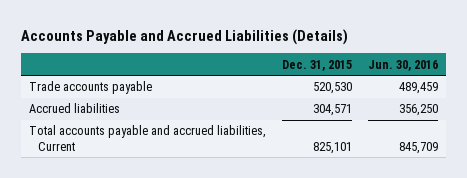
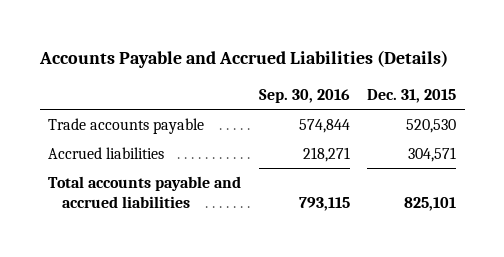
[368,59,439,71] Jun. 30, 2016 -> none
none -> [258,88,350,103] Sep. 30, 2016
[29,125,267,152] Total accounts payable and accrued liabilities, Current -> [48,175,242,208] Total accounts payable and accrued liabilities

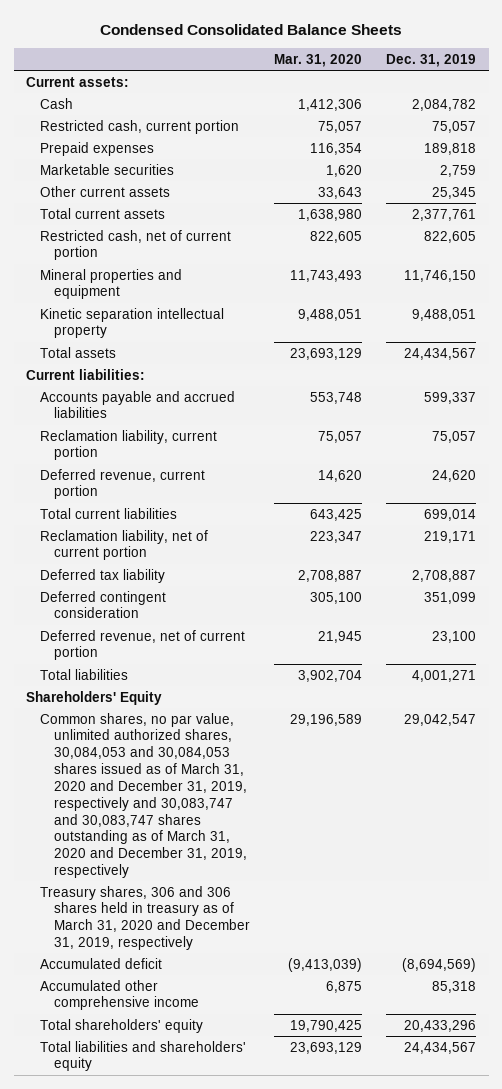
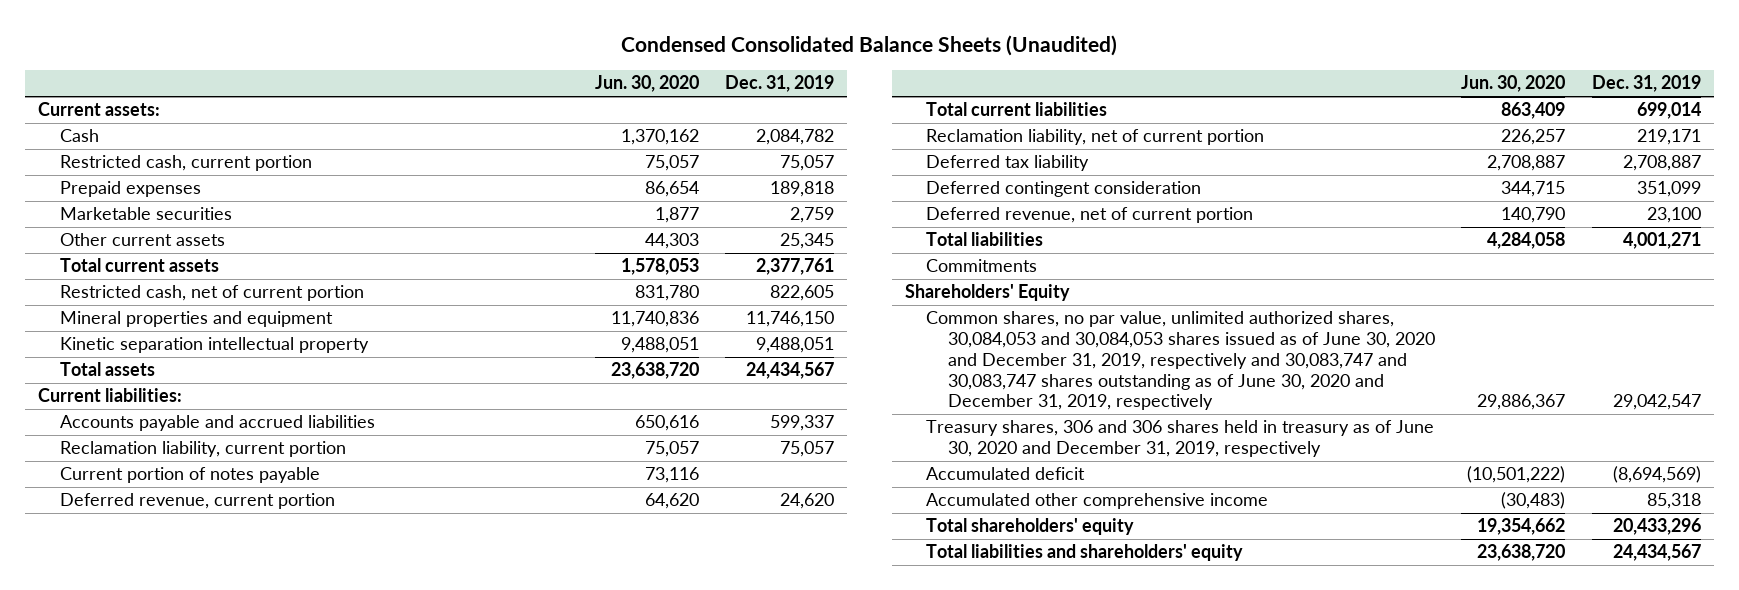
[100,23,403,35] Condensed Consolidated Balance Sheets -> [621,35,1118,57] Condensed Consolidated Balance Sheets (Unaudited)
[274,53,363,67] Mar. 31, 2020 -> none
none -> [594,75,699,93] Jun. 30, 2020
none -> [59,467,320,484] Current portion of notes payable
none -> [926,259,1038,273] Commitments
[40,712,248,879] Common shares, no par value, unlimited authorized shares, 30,084,053 and 30,084,053 shares issued as of March 31, 2020 and December 31, 2019, respectively and 30,083,747 and 30,083,747 shares outstanding as of March 31, 2020 and December 31, 2019, respectively -> [926,311,1436,411] Common shares, no par value, unlimited authorized shares, 30,084,053 and 30,084,053 shares issued as of June 30, 2020 and December 31, 2019, respectively and 30,083,747 and 30,083,747 shares outstanding as of June 30, 2020 and December 31, 2019, respectively
[40,885,251,951] Treasury shares, 306 and 306 shares held in treasury as of March 31, 2020 and December 31, 2019, respectively -> [926,420,1435,458] Treasury shares, 306 and 306 shares held in treasury as of June 30, 2020 and December 31, 2019, respectively

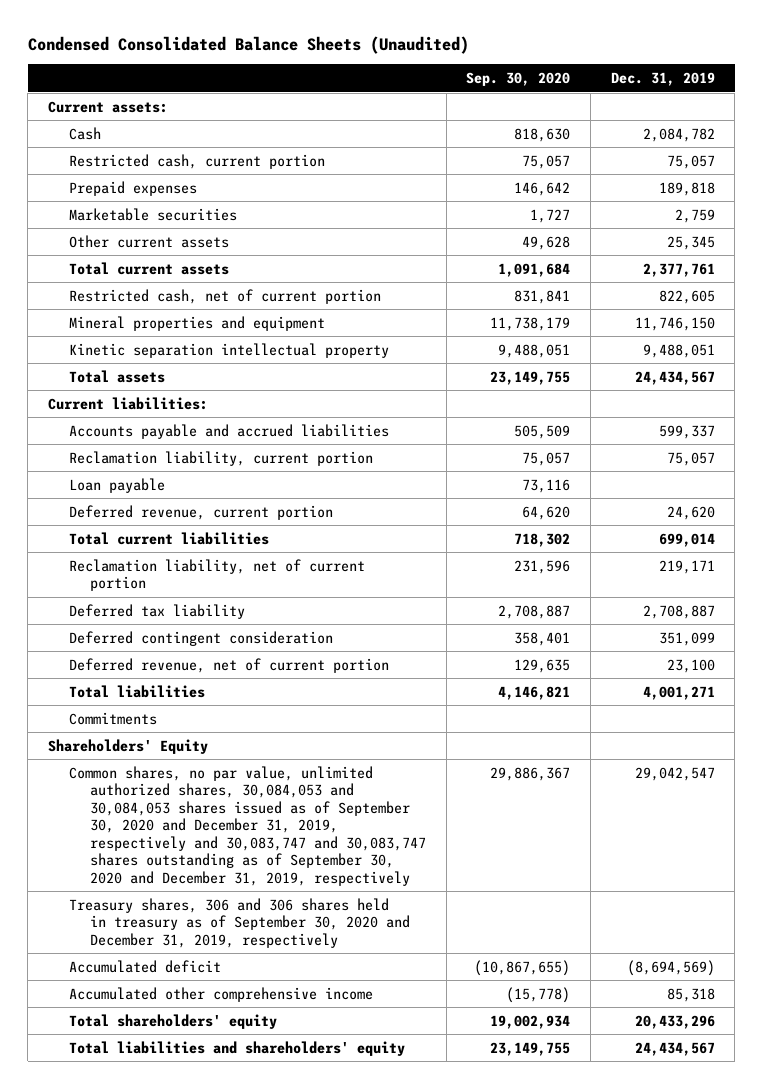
[594,75,699,93] Jun. 30, 2020 -> none
none -> [466,72,571,87] Sep. 30, 2020
[59,467,320,484] Current portion of notes payable -> [69,477,166,493] Loan payable
[926,311,1436,411] Common shares, no par value, unlimited authorized shares, 30,084,053 and 30,084,053 shares issued as of June 30, 2020 and December 31, 2019, respectively and 30,083,747 and 30,083,747 shares outstanding as of June 30, 2020 and December 31, 2019, respectively -> [69,765,427,886] Common shares, no par value, unlimited authorized shares, 30,084,053 and 30,084,053 shares issued as of September 30, 2020 and December 31, 2019, respectively and 30,083,747 and 30,083,747 shares outstanding as of September 30, 2020 and December 31, 2019, respectively
[926,420,1435,458] Treasury shares, 306 and 306 shares held in treasury as of June 30, 2020 and December 31, 2019, respectively -> [69,897,411,948] Treasury shares, 306 and 306 shares held in treasury as of September 30, 2020 and December 31, 2019, respectively

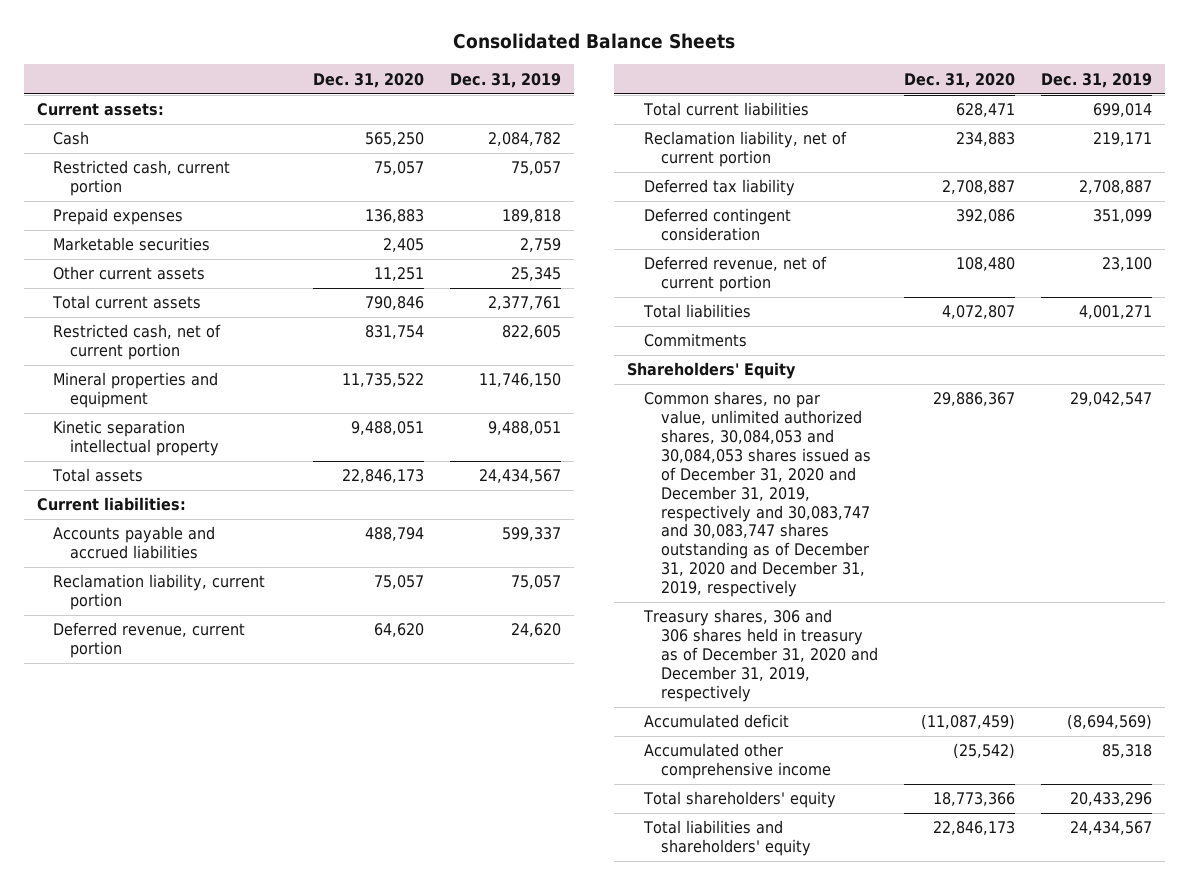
[27,36,469,55] Condensed Consolidated Balance Sheets (Unaudited) -> [453,33,736,50] Consolidated Balance Sheets
[466,72,571,87] Sep. 30, 2020 -> none
none -> [312,72,424,88] Dec. 31, 2020
[69,477,166,493] Loan payable -> none
[69,765,427,886] Common shares, no par value, unlimited authorized shares, 30,084,053 and 30,084,053 shares issued as of September 30, 2020 and December 31, 2019, respectively and 30,083,747 and 30,083,747 shares outstanding as of September 30, 2020 and December 31, 2019, respectively -> [643,391,871,598] Common shares, no par value, unlimited authorized shares, 30,084,053 and 30,084,053 shares issued as of December 31, 2020 and December 31, 2019, respectively and 30,083,747 and 30,083,747 shares outstanding as of December 31, 2020 and December 31, 2019, respectively
[69,897,411,948] Treasury shares, 306 and 306 shares held in treasury as of September 30, 2020 and December 31, 2019, respectively -> [642,609,878,702] Treasury shares, 306 and 306 shares held in treasury as of December 31, 2020 and December 31, 2019, respectively

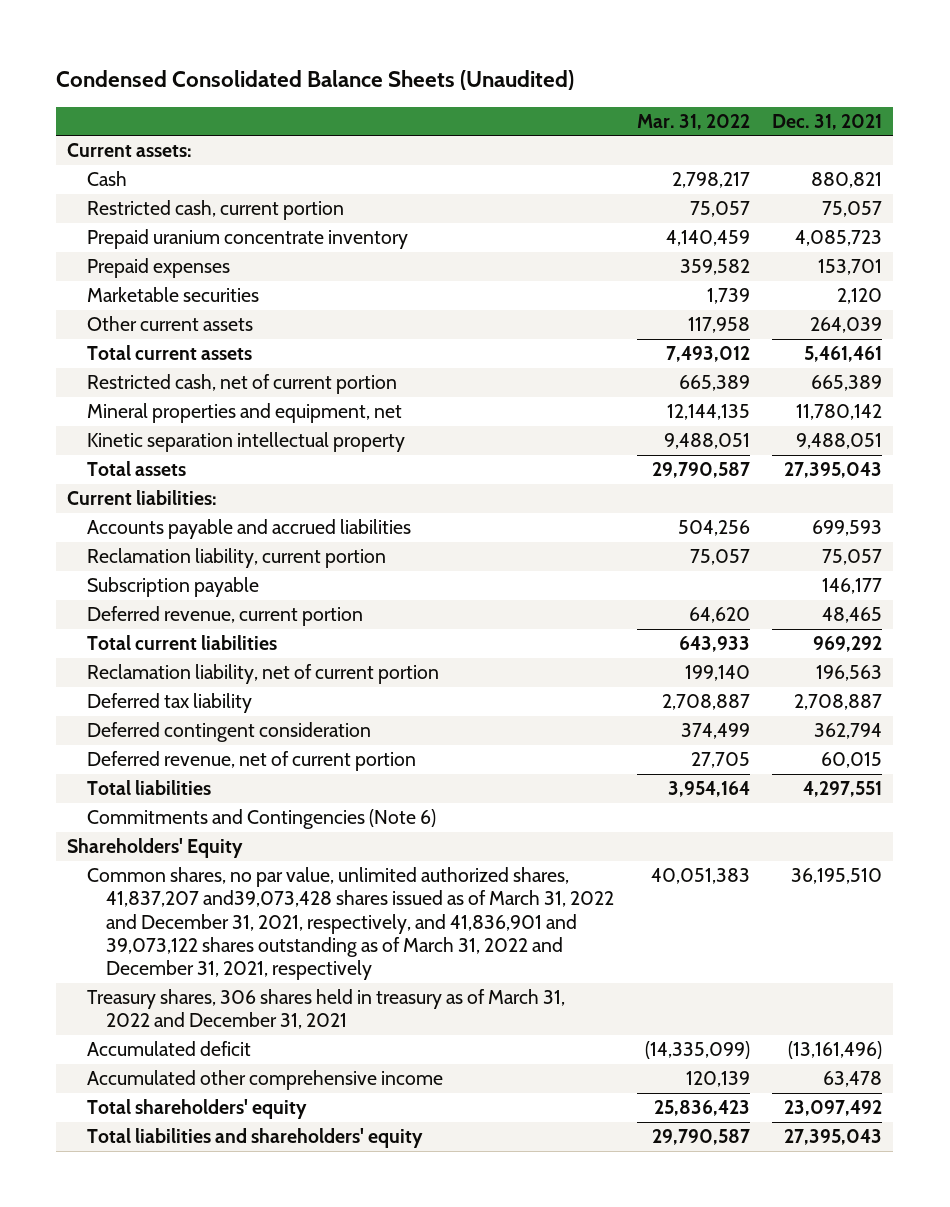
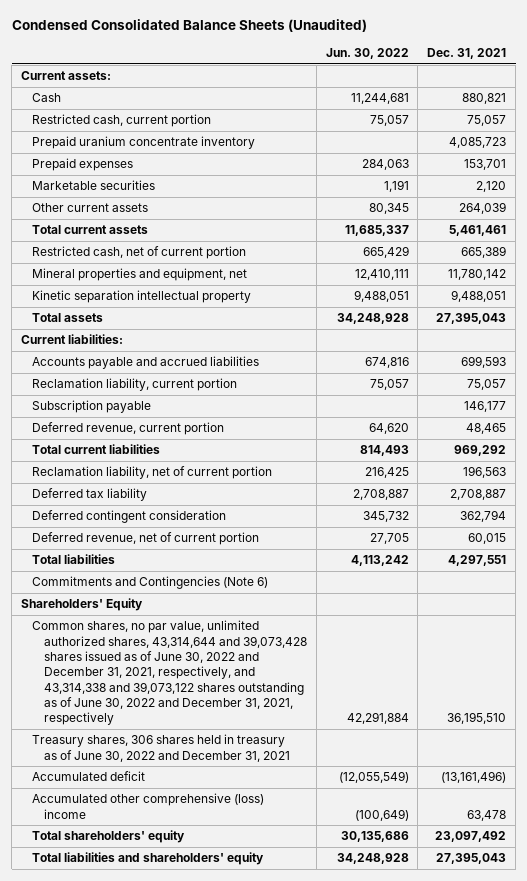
[636,113,750,130] Mar. 31, 2022 -> none
none -> [325,48,409,60] Jun. 30, 2022
[86,867,615,981] Common shares, no par value, unlimited authorized shares, 41,837,207 and39,073,428 shares issued as of March 31, 2022 and December 31, 2021, respectively, and 41,836,901 and 39,073,122 shares outstanding as of March 31, 2022 and December 31, 2021, respectively -> [32,620,307,726] Common shares, no par value, unlimited authorized shares, 43,314,644 and 39,073,428 shares issued as of June 30, 2022 and December 31, 2021, respectively, and 43,314,338 and 39,073,122 shares outstanding as of June 30, 2022 and December 31, 2021, respectively
[86,989,565,1030] Treasury shares, 306 shares held in treasury as of March 31, 2022 and December 31, 2021 -> [32,734,290,762] Treasury shares, 306 shares held in treasury as of June 30, 2022 and December 31, 2021
[86,1070,443,1091] Accumulated other comprehensive income -> [32,793,265,819] Accumulated other comprehensive (loss) income

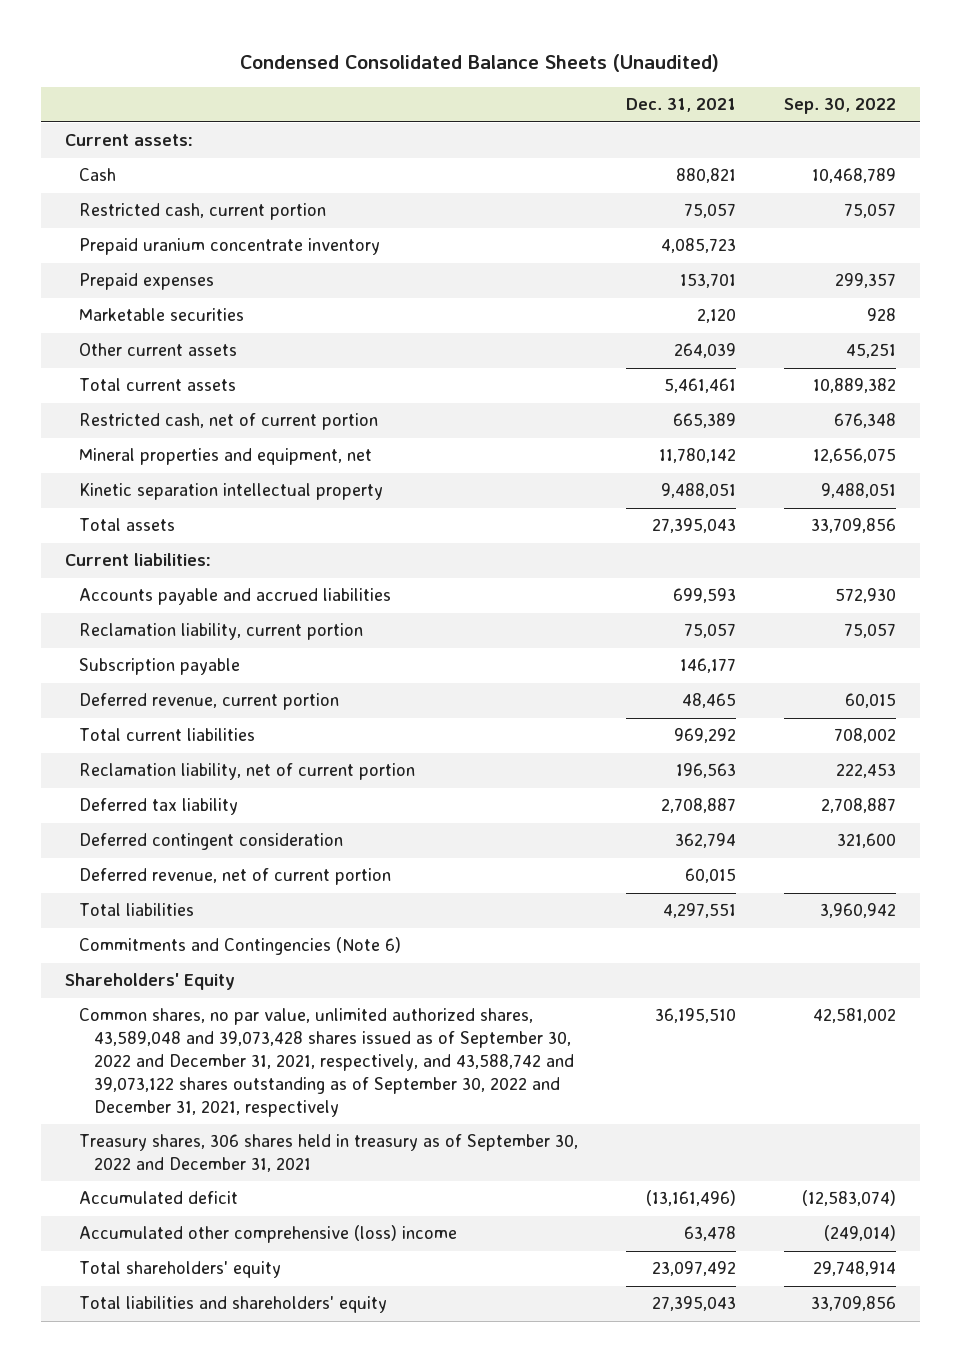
[325,48,409,60] Jun. 30, 2022 -> none
none -> [783,98,896,115] Sep. 30, 2022
[32,620,307,726] Common shares, no par value, unlimited authorized shares, 43,314,644 and 39,073,428 shares issued as of June 30, 2022 and December 31, 2021, respectively, and 43,314,338 and 39,073,122 shares outstanding as of June 30, 2022 and December 31, 2021, respectively -> [79,1008,574,1117] Common shares, no par value, unlimited authorized shares, 43,589,048 and 39,073,428 shares issued as of September 30, 2022 and December 31, 2021, respectively, and 43,588,742 and 39,073,122 shares outstanding as of September 30, 2022 and December 31, 2021, respectively
[32,734,290,762] Treasury shares, 306 shares held in treasury as of June 30, 2022 and December 31, 2021 -> [79,1134,579,1173] Treasury shares, 306 shares held in treasury as of September 30, 2022 and December 31, 2021

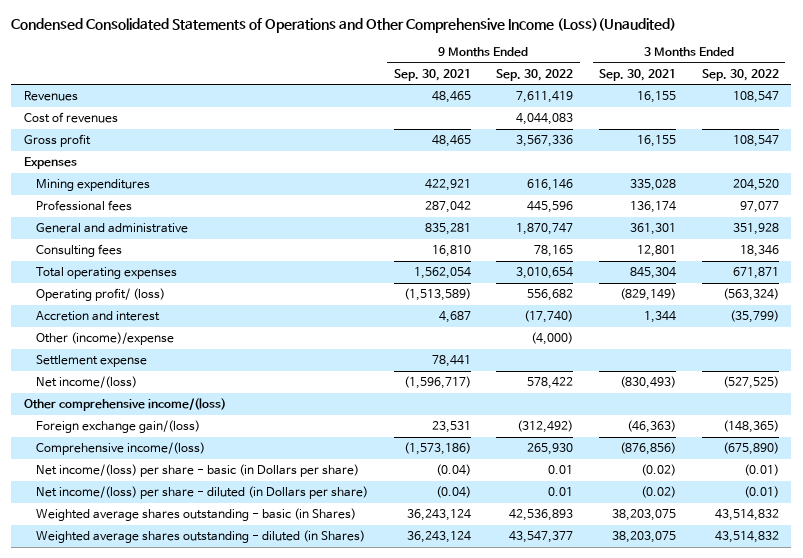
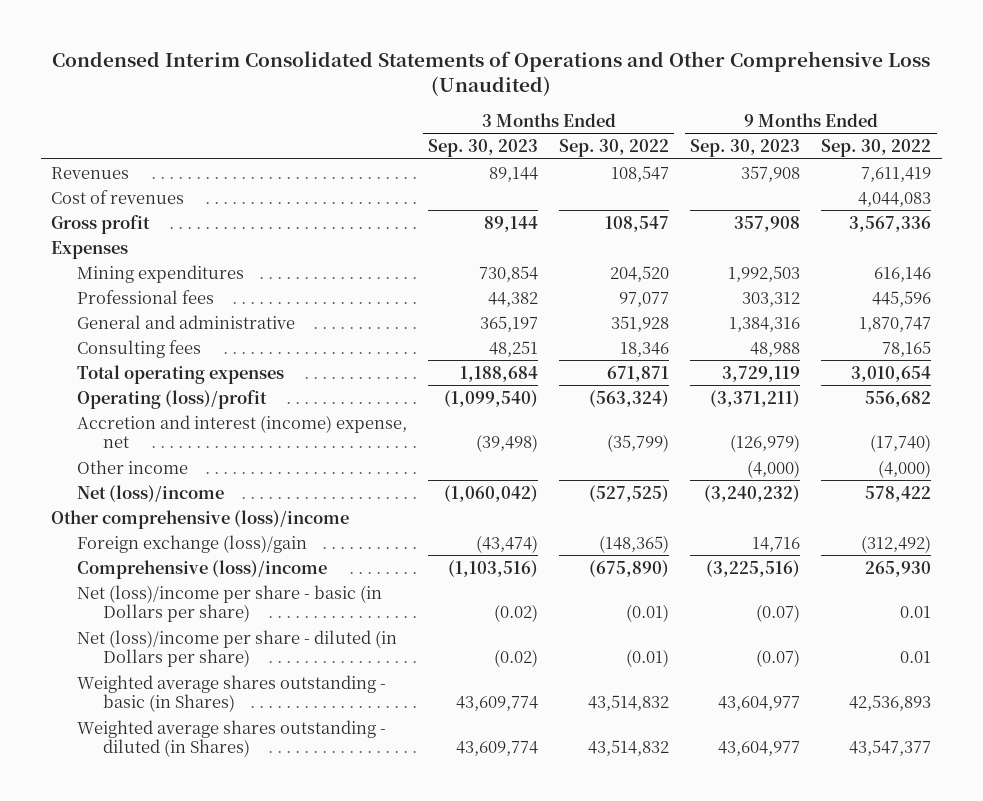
[11,18,677,34] Condensed Consolidated Statements of Operations and Other Comprehensive Income (Loss)(Unaudited) -> [52,50,931,97] Condensed Interim Consolidated Statements of Operations and Other Comprehensive Loss (Unaudited)
[393,68,471,81] Sep. 30, 2021 -> none
[598,68,676,81] Sep. 30, 2021 -> none
none -> [428,139,539,158] Sep. 30, 2023
none -> [690,139,801,158] Sep. 30, 2023
[35,355,147,368] Settlement expense -> none
[35,288,165,302] Operating profit/ (loss) -> [76,389,267,409] Operating (loss)/profit
[35,311,160,322] Accretion and interest -> [76,414,407,449] Accretion and interest (income) expense, net
[35,332,174,346] Other (income)/expense -> [76,459,188,474] Other income
[35,376,137,389] Net income/(loss) -> [76,484,224,502] Net (loss)/income
[23,398,226,412] Other comprehensive income/(loss) -> [51,509,350,529] Other comprehensive (loss)/income
[35,420,200,434] Foreign exchange gain/(loss) -> [76,534,307,553] Foreign exchange (loss)/gain
[35,442,205,456] Comprehensive income/(loss) -> [76,559,327,579] Comprehensive (loss)/income
[35,464,359,478] Net income/(loss) per share - basic (in Dollars per share) -> [76,584,382,623] Net (loss)/income per share - basic (in Dollars per share)
[35,486,368,500] Net income/(loss) per share - diluted (in Dollars per share) -> [76,629,397,668] Net (loss)/income per share - diluted (in Dollars per share)

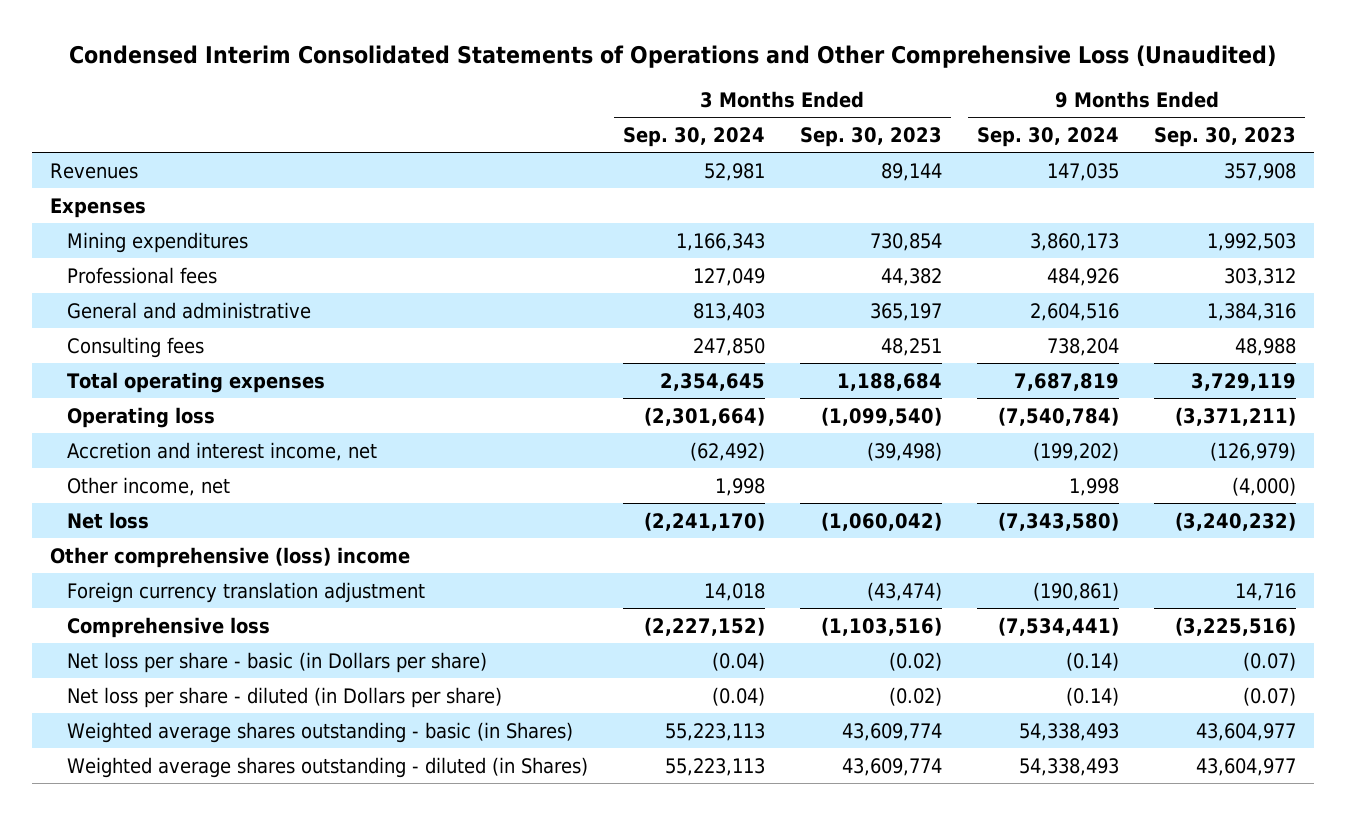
[559,139,670,158] Sep. 30, 2022 -> none
[821,139,932,158] Sep. 30, 2022 -> none
none -> [622,127,765,148] Sep. 30, 2024
none -> [977,127,1120,148] Sep. 30, 2024
[51,189,185,204] Cost of revenues -> none
[51,214,151,234] Gross profit -> none
[76,389,267,409] Operating (loss)/profit -> [66,406,215,428] Operating loss
[76,414,407,449] Accretion and interest (income) expense, net -> [66,441,377,461] Accretion and interest income, net
[76,459,188,474] Other income -> [66,476,230,496] Other income, net
[76,484,224,502] Net (loss)/income -> [66,511,149,529] Net loss
[51,509,350,529] Other comprehensive (loss)/income -> [50,546,411,568] Other comprehensive (loss) income
[76,534,307,553] Foreign exchange (loss)/gain -> [66,581,425,603] Foreign currency translation adjustment
[76,559,327,579] Comprehensive (loss)/income -> [66,616,270,638] Comprehensive loss
[76,584,382,623] Net (loss)/income per share - basic (in Dollars per share) -> [66,651,487,673] Net loss per share - basic (in Dollars per share)
[76,629,397,668] Net (loss)/income per share - diluted (in Dollars per share) -> [66,686,502,708] Net loss per share - diluted (in Dollars per share)

